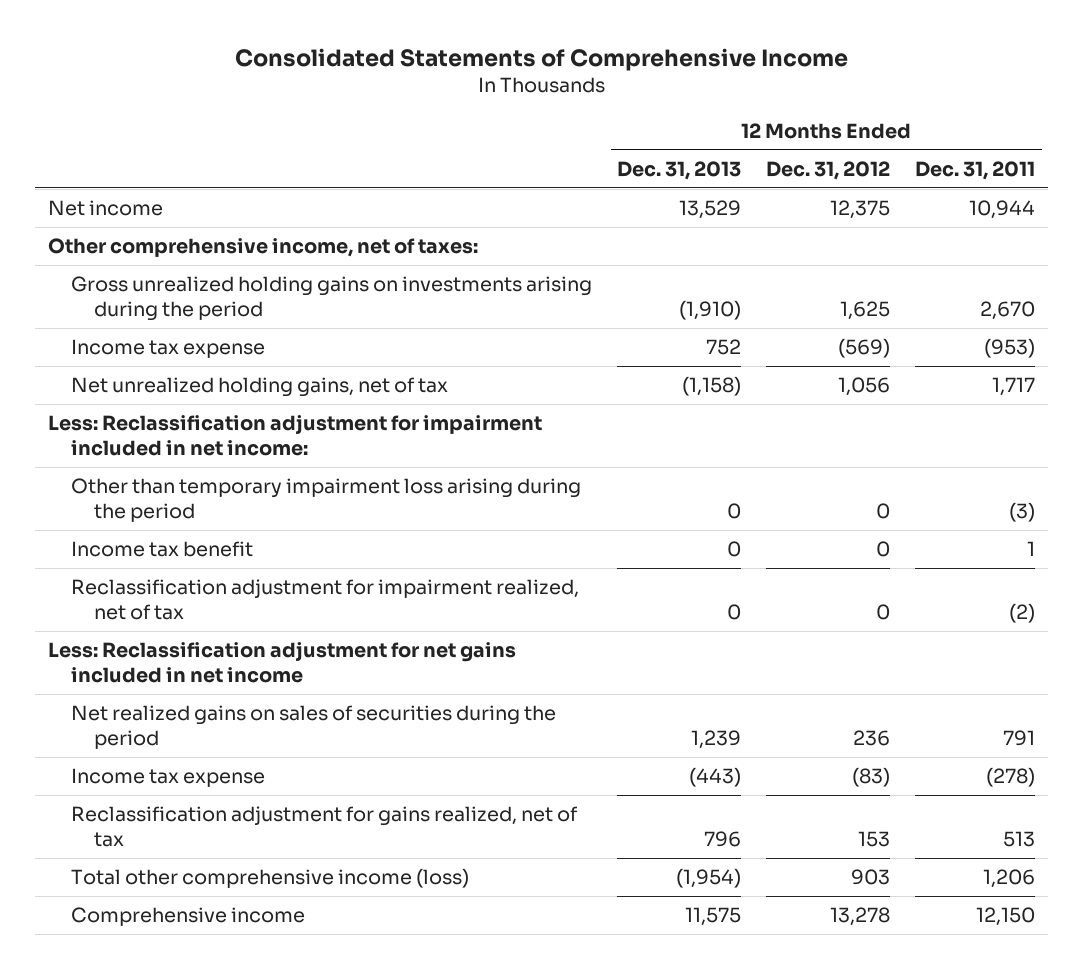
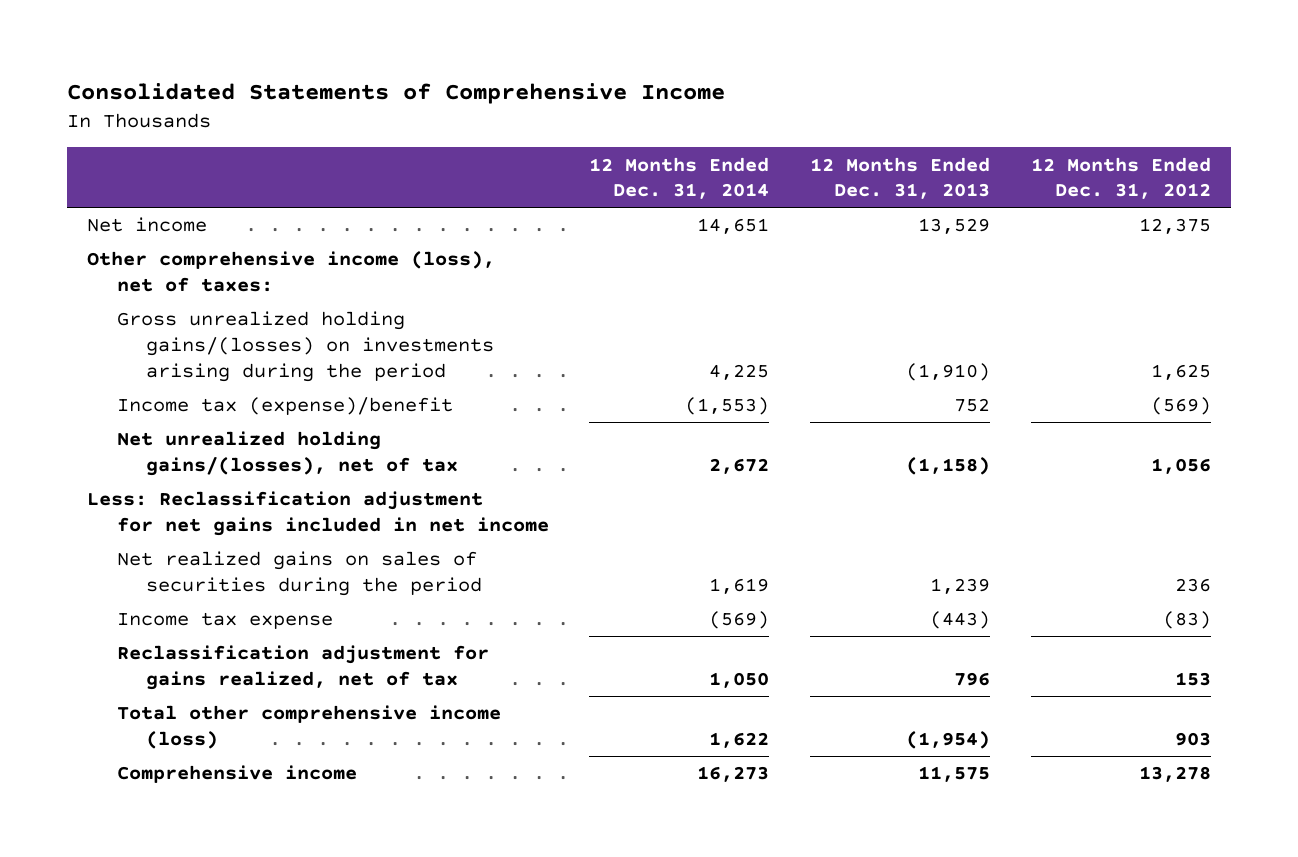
[915,161,1036,181] Dec. 31, 2011 -> none
none -> [589,156,770,200] 12 Months Ended Dec. 31, 2014
[47,414,542,456] Less: Reclassification adjustment for impairment included in net income: -> none
[71,478,582,522] Other than temporary impairment loss arising during the period -> none
[71,541,254,558] Income tax benefit -> none
[71,579,580,620] Reclassification adjustment for impairment realized, net of tax -> none
[47,238,478,258] Other comprehensive income, net of taxes: -> [86,251,495,292] Other comprehensive income (loss), net of taxes:
[71,276,593,321] Gross unrealized holding gains on investments arising during the period -> [116,311,495,382] Gross unrealized holding gains/(losses) on investments arising during the period
[71,339,266,359] Income tax expense -> [116,397,453,416] Income tax (expense)/benefit
[71,377,449,398] Net unrealized holding gains, net of tax -> [116,431,459,476] Net unrealized holding gains/(losses), net of tax

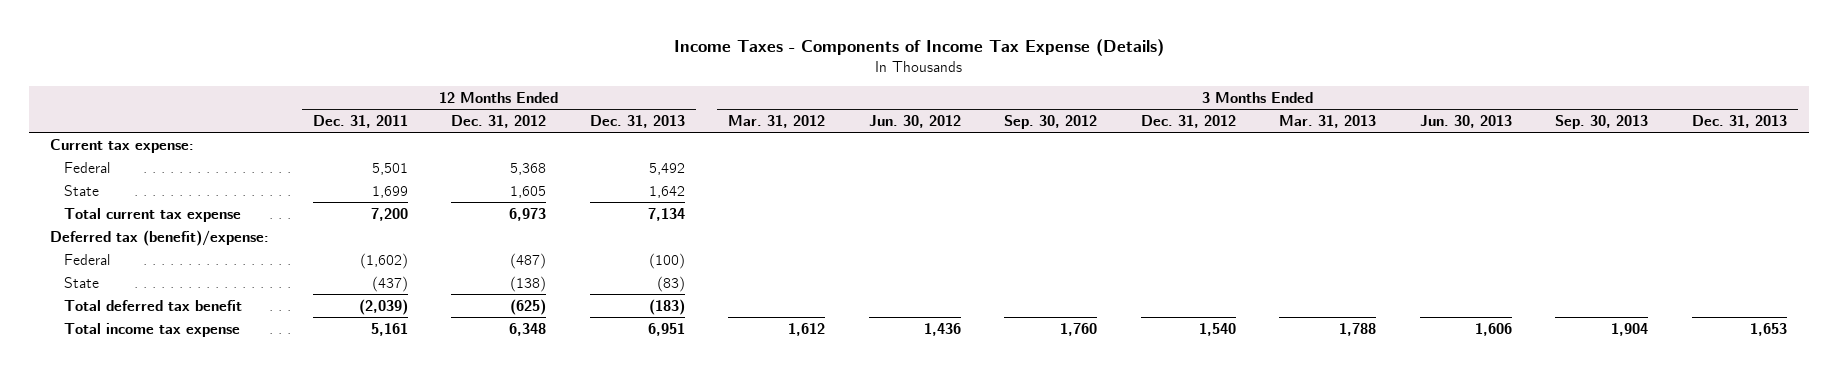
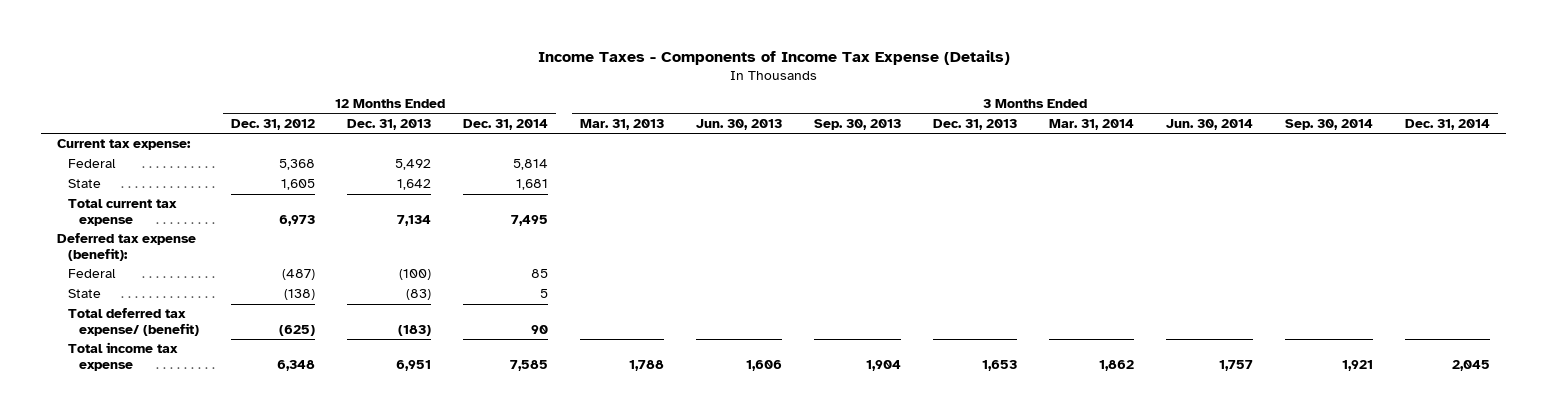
[312,114,408,128] Dec. 31, 2011 -> none
[728,114,826,128] Mar. 31, 2012 -> none
[868,114,961,128] Jun. 30, 2012 -> none
[1004,114,1098,129] Sep. 30, 2012 -> none
[1140,114,1236,128] Dec. 31, 2012 -> none
none -> [463,118,549,130] Dec. 31, 2014
none -> [1049,118,1135,130] Mar. 31, 2014
none -> [1166,118,1254,130] Jun. 30, 2014
none -> [1285,118,1374,130] Sep. 30, 2014
none -> [1405,118,1491,130] Dec. 31, 2014
[50,229,270,246] Deferred tax (benefit)/expense: -> [57,233,197,262] Deferred tax expense (benefit):
[63,299,242,311] Total deferred tax benefit -> [68,308,200,337] Total deferred tax expense/ (benefit)

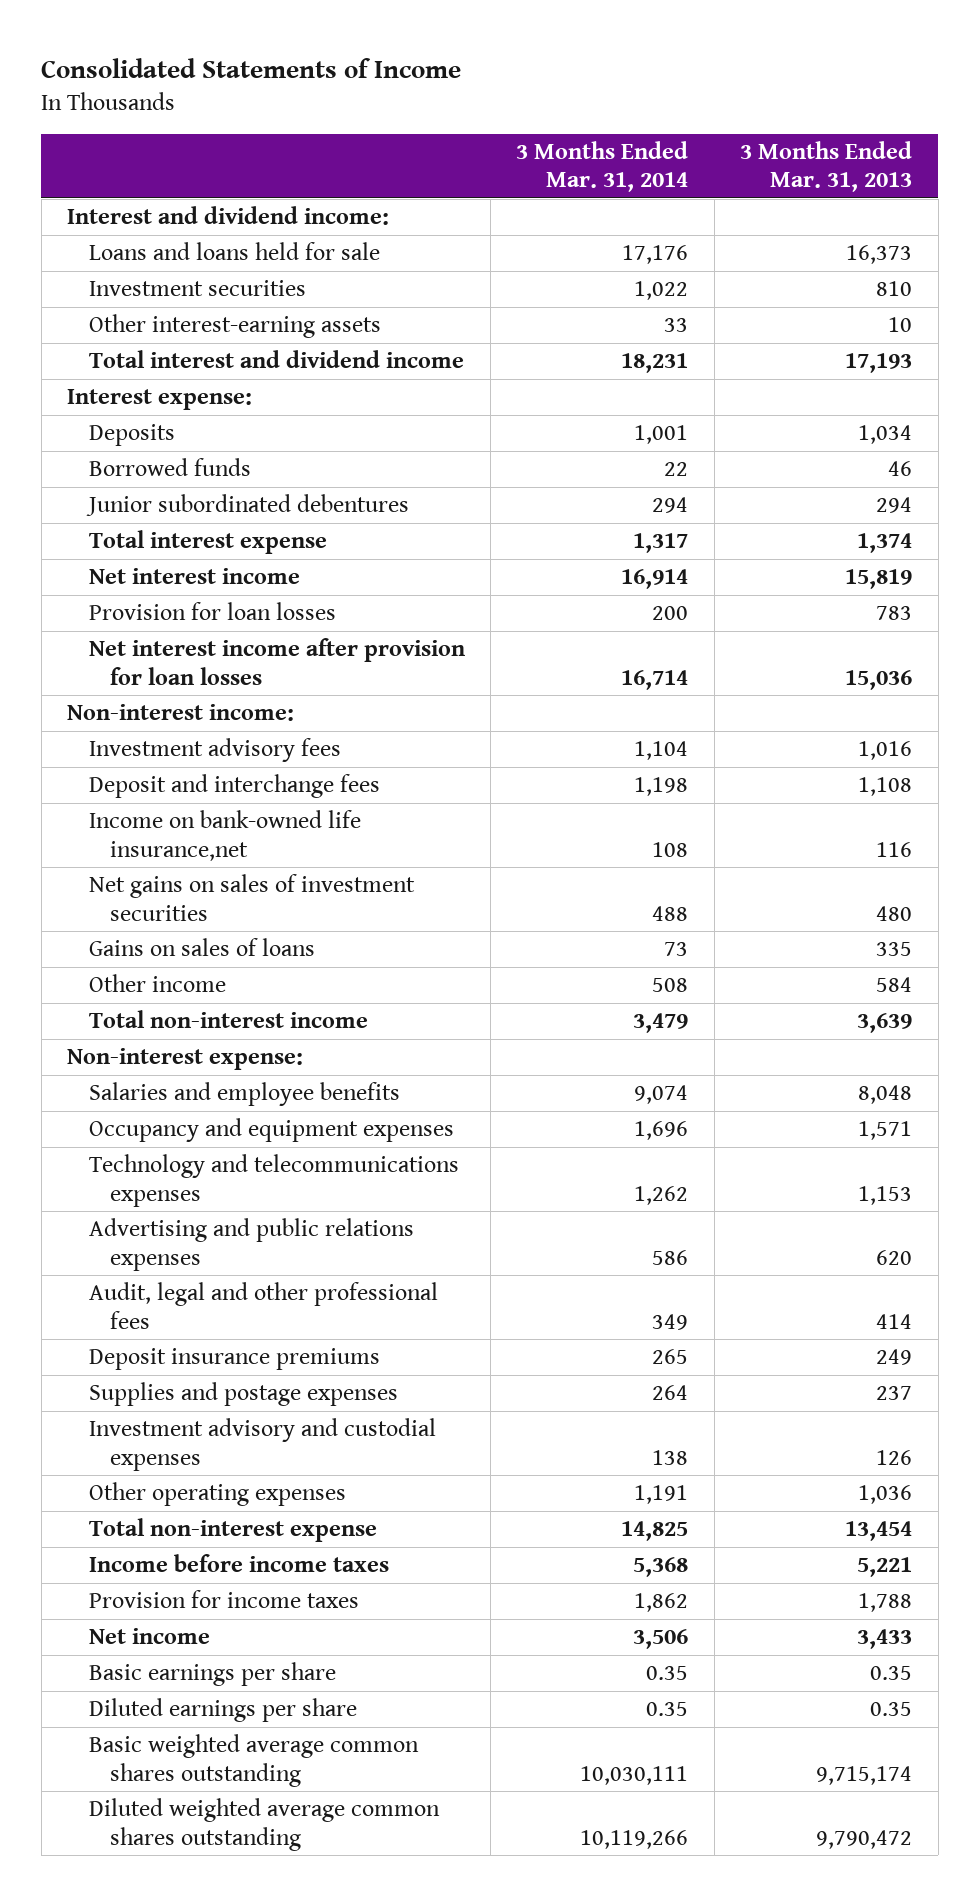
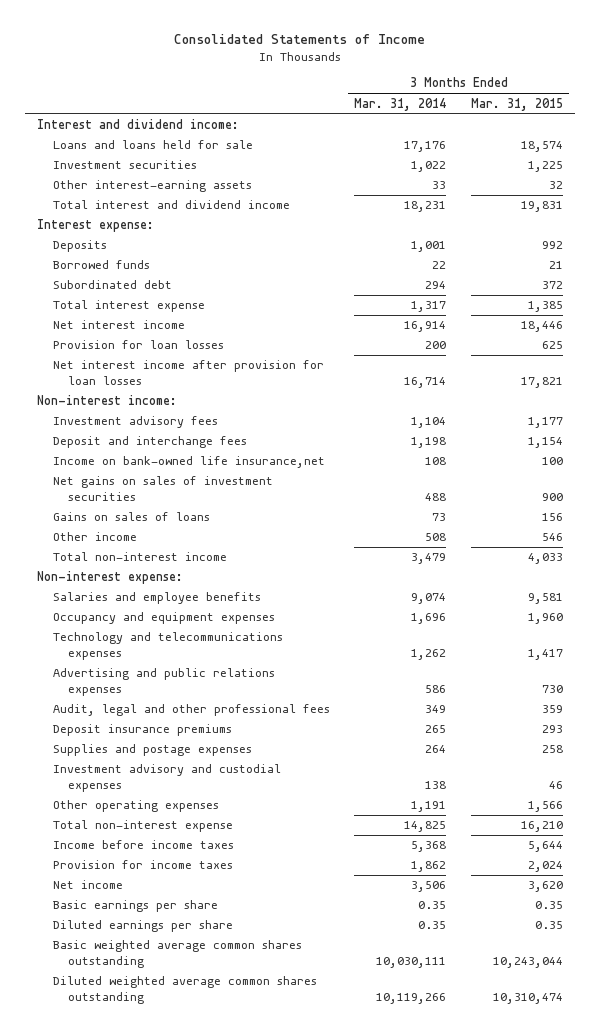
[740,140,913,193] 3 Months Ended Mar. 31, 2013 -> none
none -> [471,97,564,111] Mar. 31, 2015
[85,494,409,517] Junior subordinated debentures -> [52,280,172,290] Subordinated debt

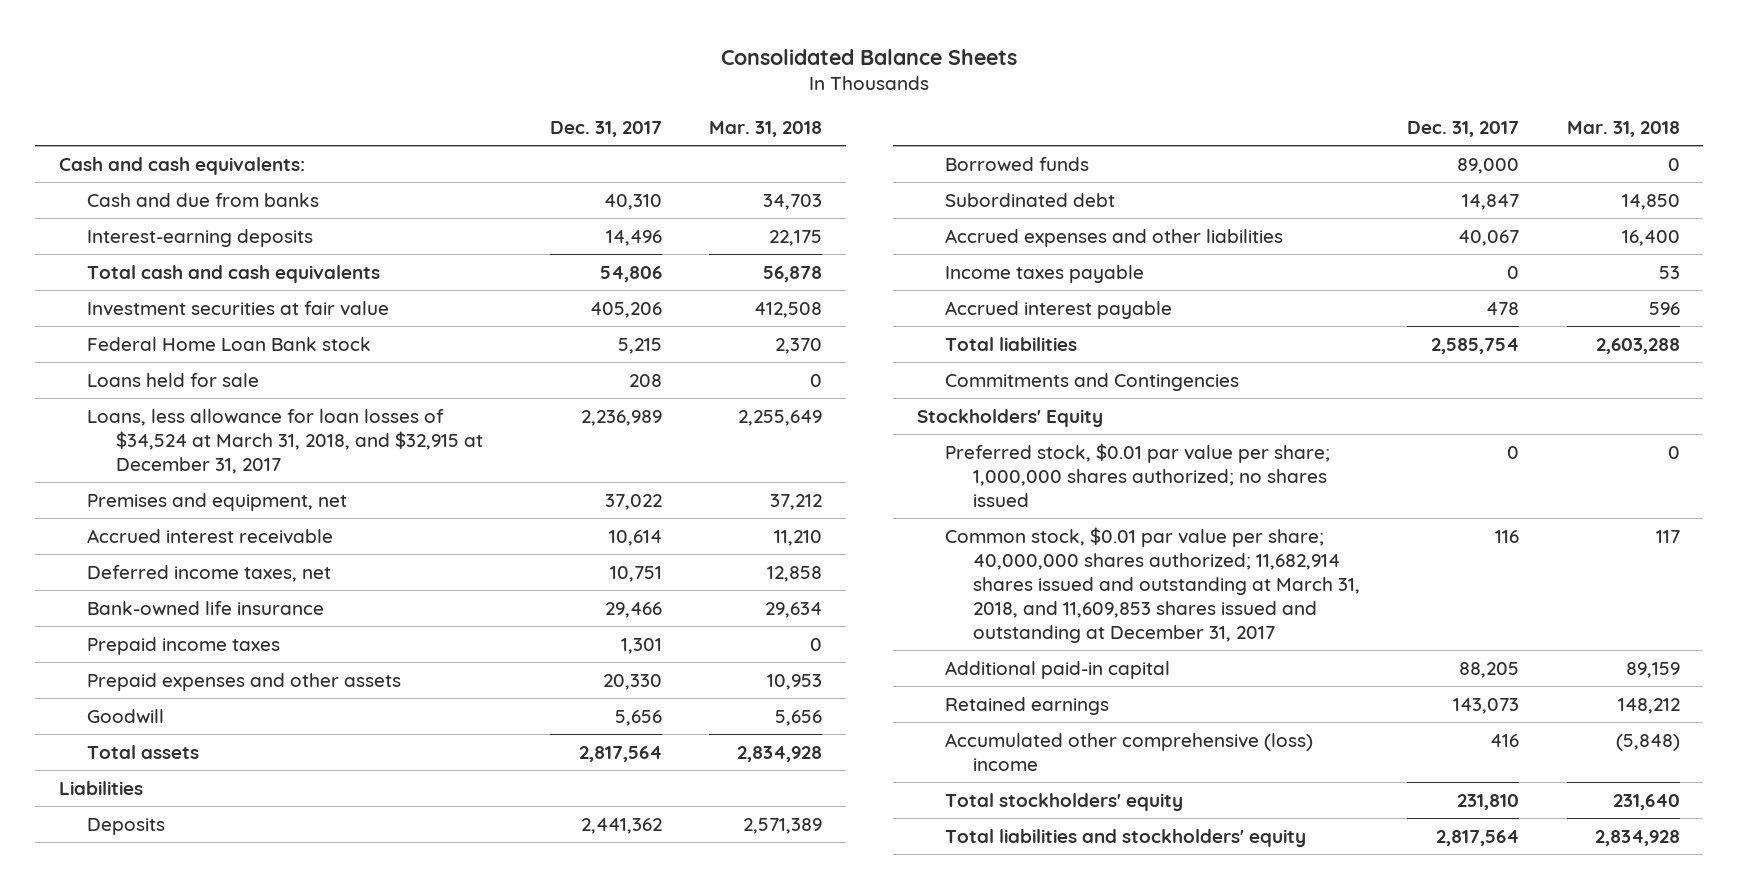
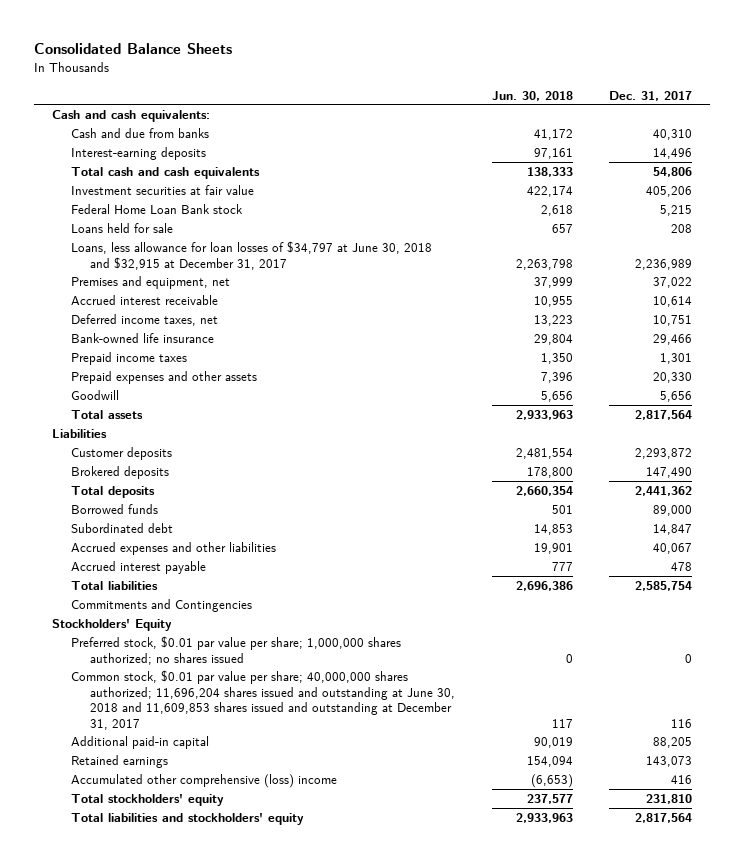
[709,120,823,137] Mar. 31, 2018 -> none
none -> [491,90,573,101] Jun. 30, 2018
[87,408,483,474] Loans, less allowance for loan losses of $34,524 at March 31, 2018, and $32,915 at December 31, 2017 -> [71,241,433,270] Loans, less allowance for loan losses of $34,797 at June 30, 2018 and $32,915 at December 31, 2017
none -> [71,447,173,461] Customer deposits
none -> [71,466,170,480] Brokered deposits
[87,817,166,835] Deposits -> [71,486,156,499] Total deposits
[944,264,1144,283] Income taxes payable -> none
[944,526,1360,644] Common stock, $0.01 par value per share; 40,000,000 shares authorized; 11,682,914 shares issued and outstanding at March 31, 2018, and 11,609,853 shares issued and outstanding at December 31, 2017 -> [71,670,456,730] Common stock, $0.01 par value per share; 40,000,000 shares authorized; 11,696,204 shares issued and outstanding at June 30, 2018 and 11,609,853 shares issued and outstanding at December 31, 2017

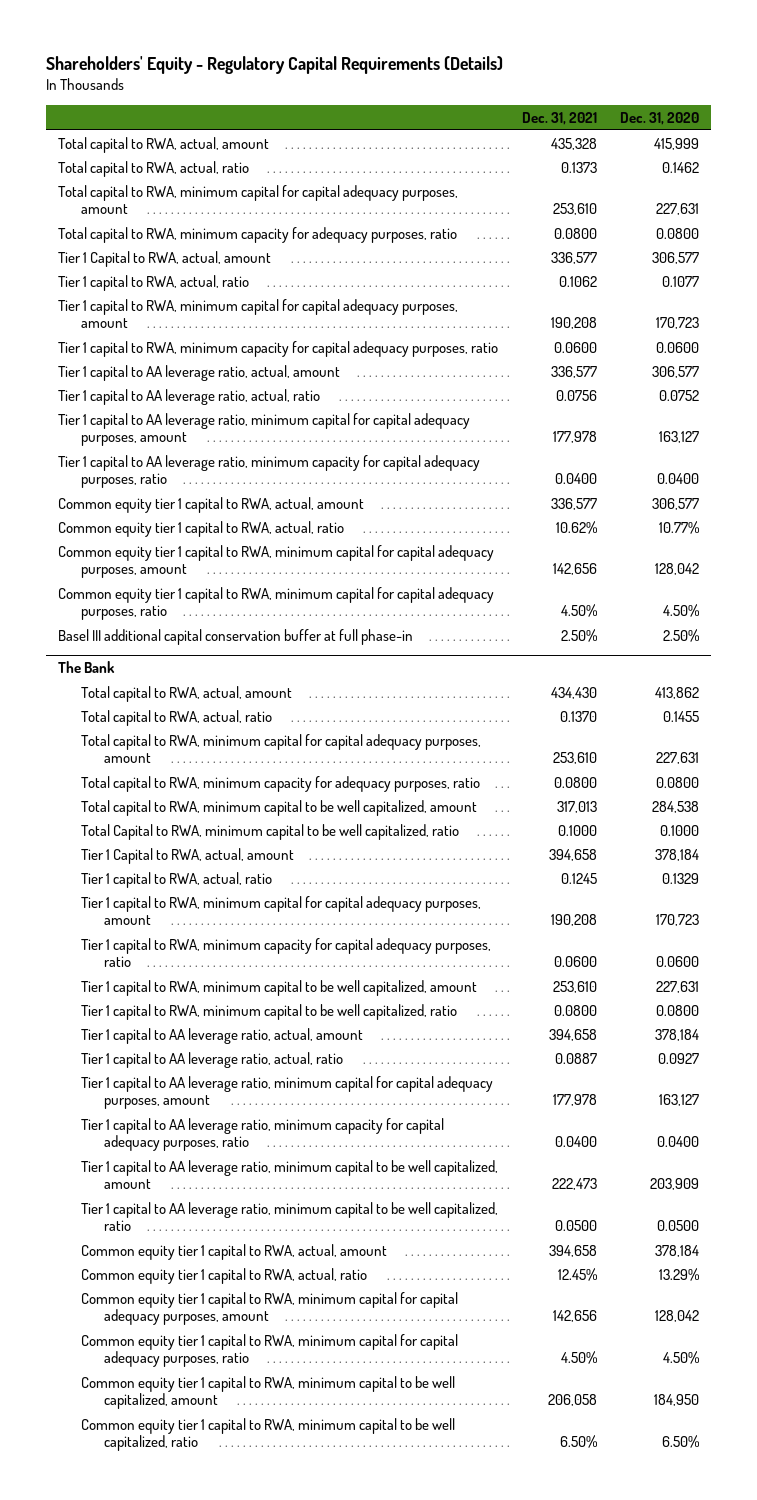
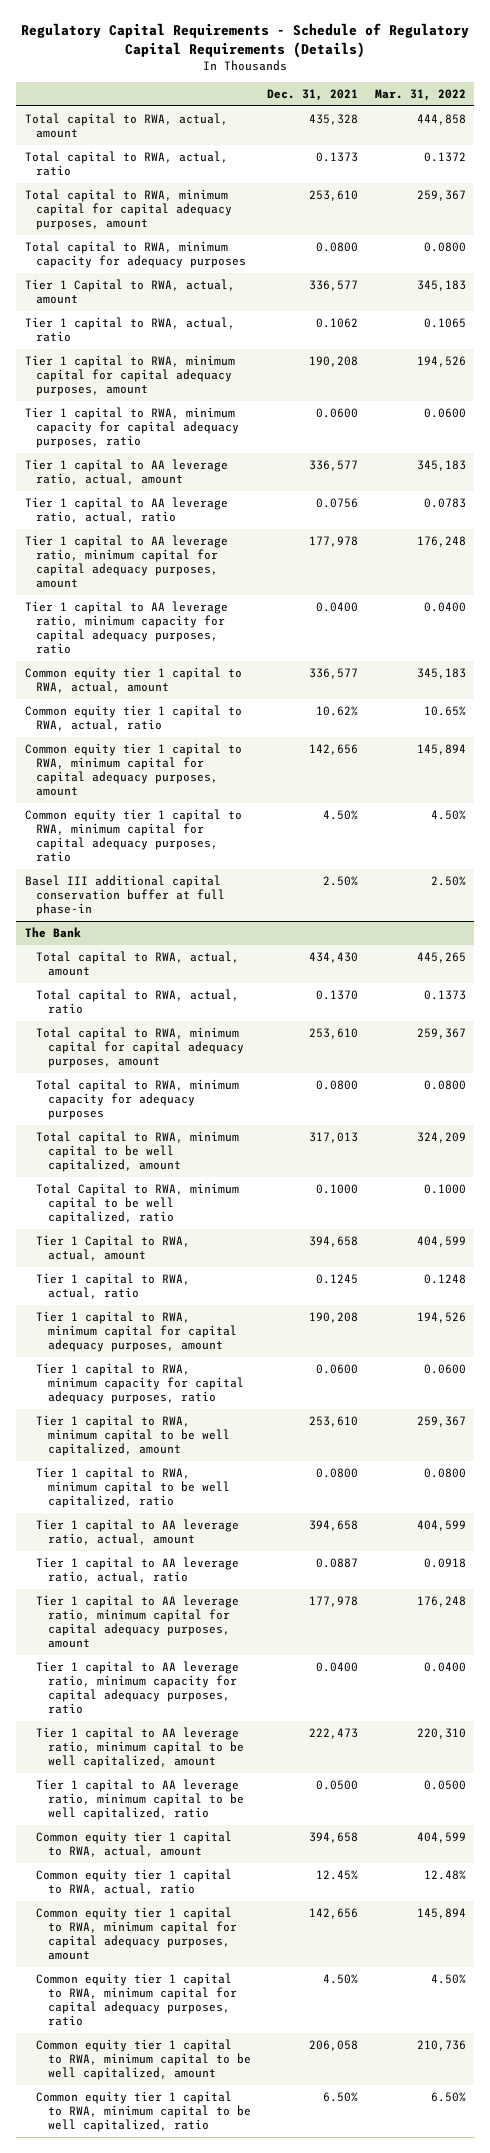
[46,55,504,74] Shareholders' Equity - Regulatory Capital Requirements (Details) -> [21,23,470,58] Regulatory Capital Requirements - Schedule of Regulatory Capital Requirements (Details)
[620,112,700,126] Dec. 31, 2020 -> none
none -> [374,89,466,102] Mar. 31, 2022
[57,226,457,243] Total capital to RWA, minimum capacity for adequacy purposes, ratio -> [24,240,247,269] Total capital to RWA, minimum capacity for adequacy purposes
[81,775,481,792] Total capital to RWA, minimum capacity for adequacy purposes, ratio -> [36,1078,240,1121] Total capital to RWA, minimum capacity for adequacy purposes

